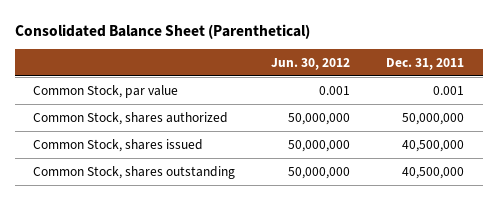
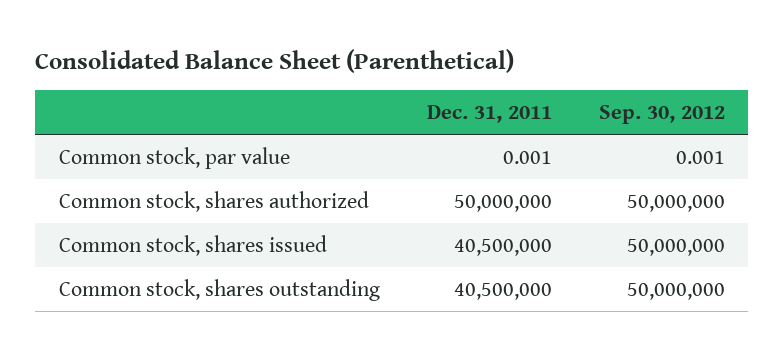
[271,57,351,70] Jun. 30, 2012 -> none
none -> [598,104,725,124] Sep. 30, 2012
[32,84,178,98] Common Stock, par value -> [58,146,290,169] Common stock, par value
[32,111,228,125] Common Stock, shares authorized -> [58,190,369,212] Common stock, shares authorized
[32,138,203,152] Common Stock, shares issued -> [58,234,327,256] Common stock, shares issued
[32,165,235,179] Common Stock, shares outstanding -> [58,278,380,301] Common stock, shares outstanding

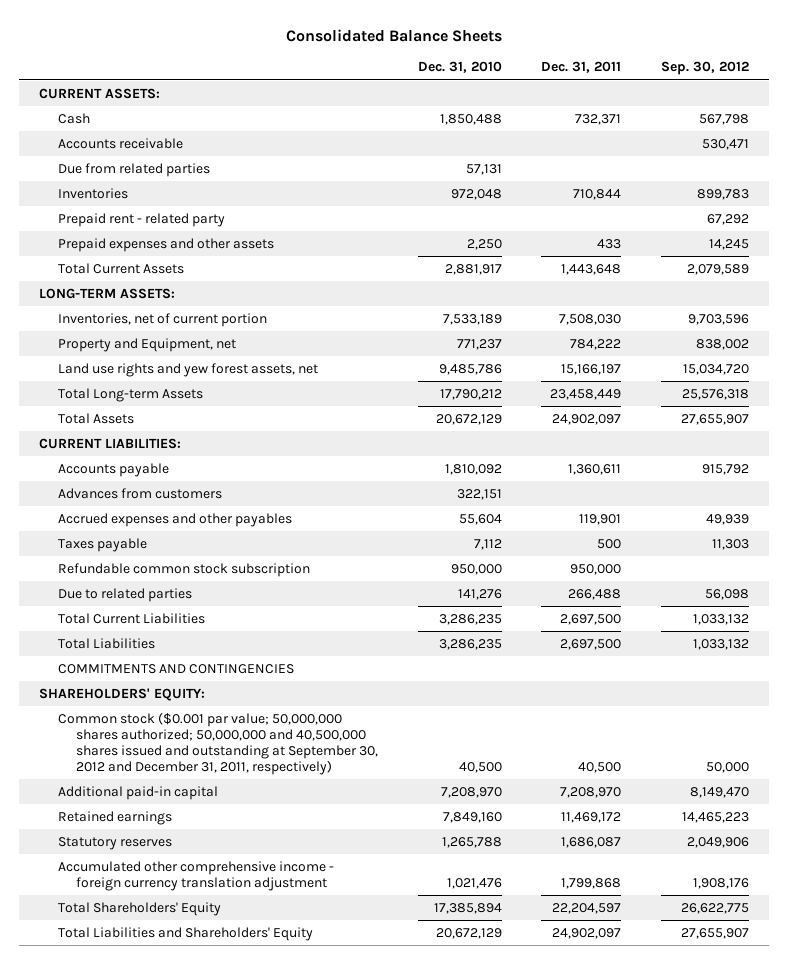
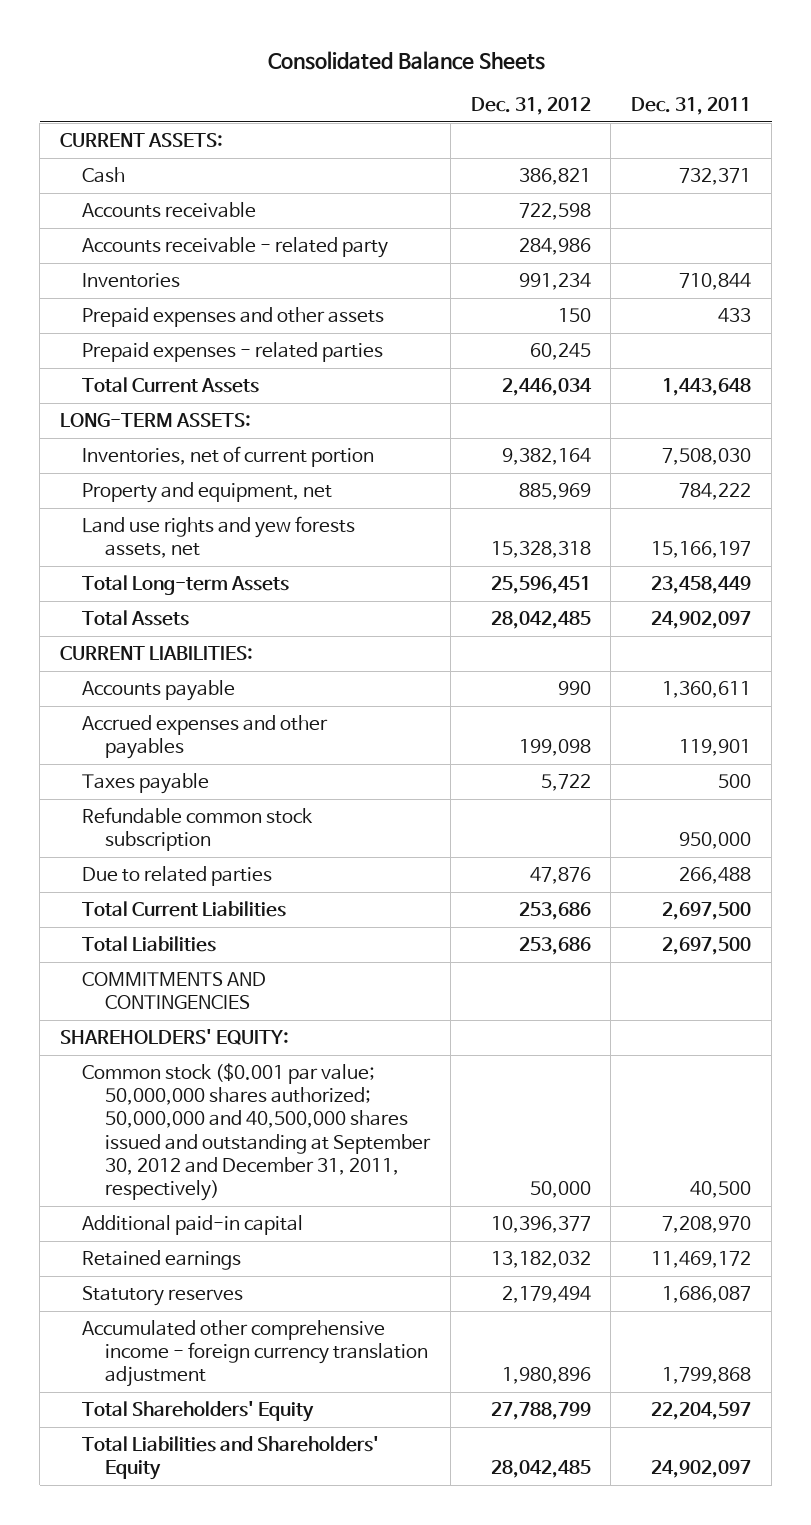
[417,61,502,74] Dec. 31, 2010 -> none
[661,61,750,76] Sep. 30, 2012 -> none
none -> [470,96,591,115] Dec. 31, 2012
[57,162,210,177] Due from related parties -> [82,237,389,259] Accounts receivable - related party
[57,212,225,227] Prepaid rent - related party -> none
none -> [82,342,384,363] Prepaid expenses - related parties
[57,337,236,352] Property and Equipment, net -> [82,482,333,504] Property and equipment, net
[57,362,318,377] Land use rights and yew forest assets, net -> [82,516,356,559] Land use rights and yew forests assets, net
[57,487,222,499] Advances from customers -> none

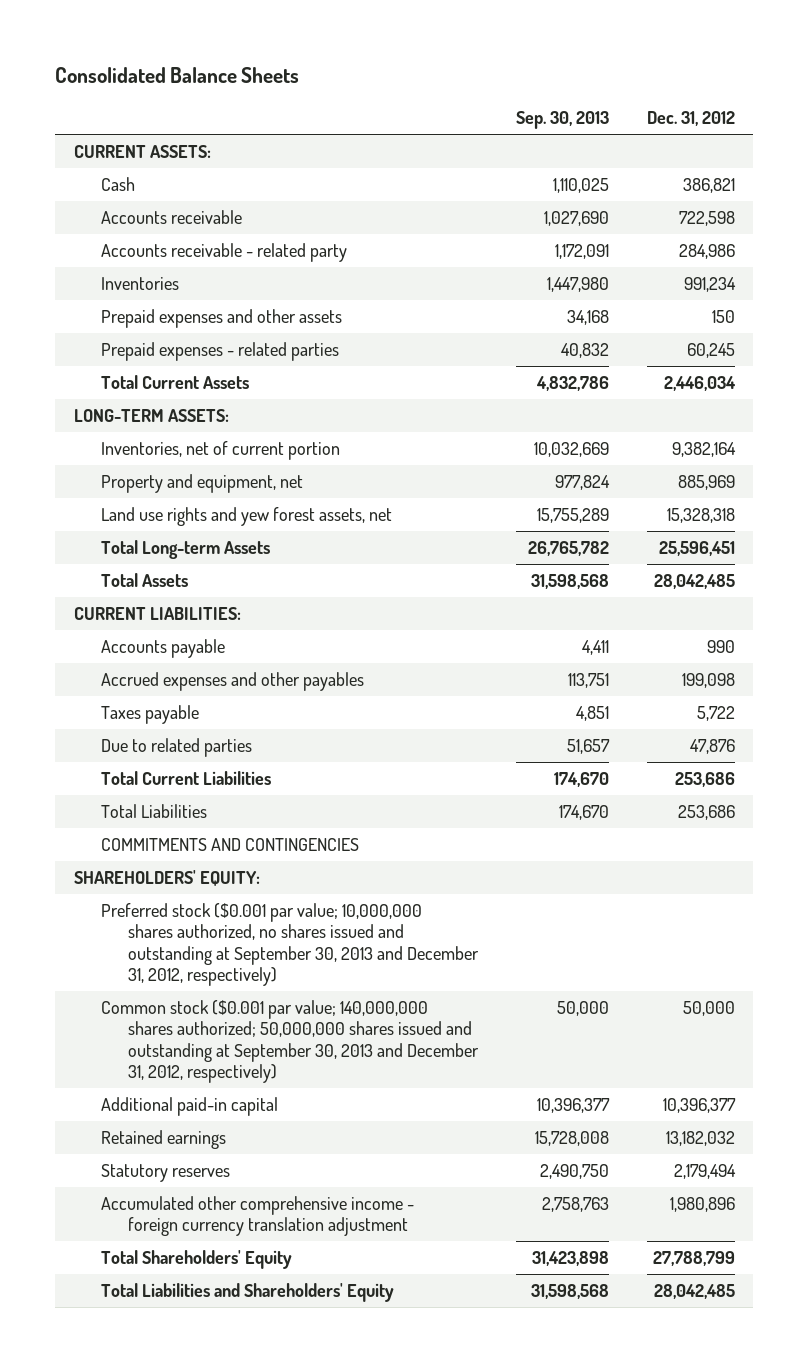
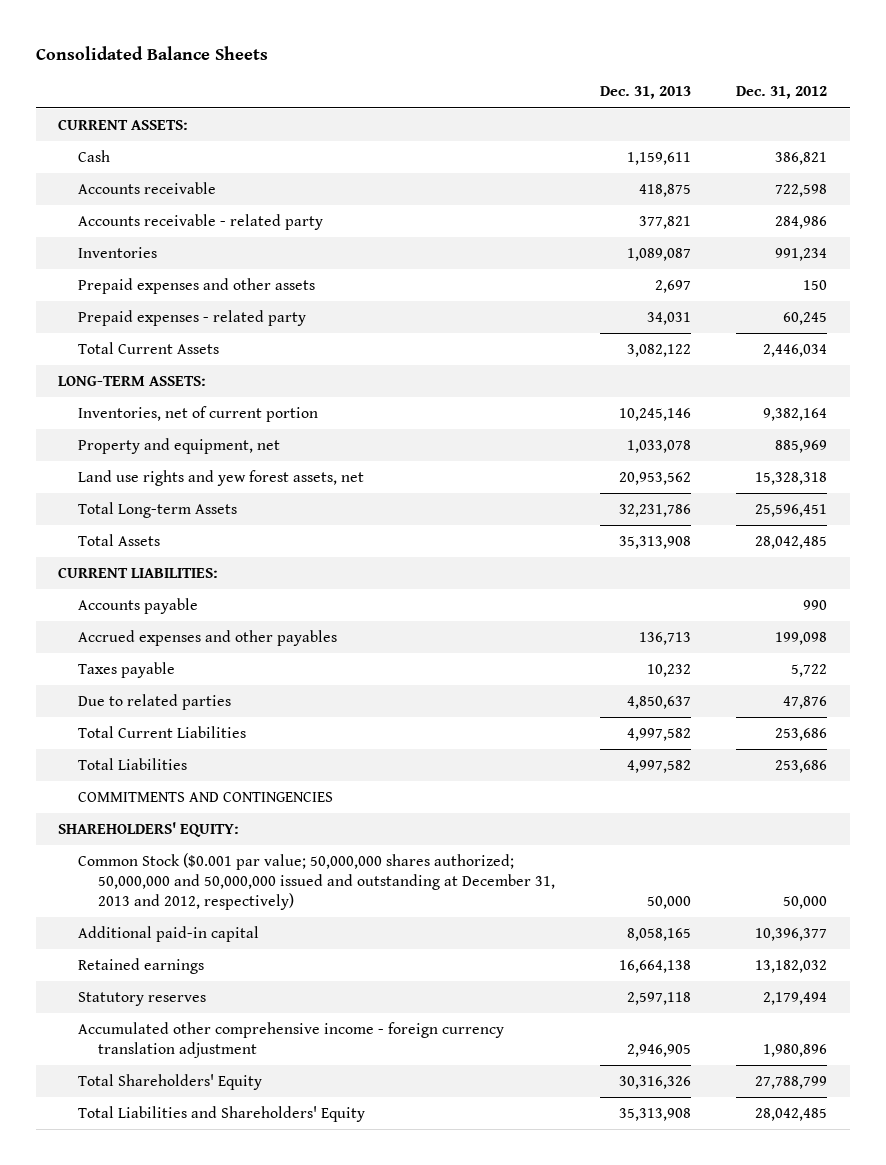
[515,111,609,130] Sep. 30, 2013 -> none
none -> [599,86,691,100] Dec. 31, 2013
[100,342,339,362] Prepaid expenses - related parties -> [78,309,307,326] Prepaid expenses - related party
[100,903,479,987] Preferred stock ($0.001 par value; 10,000,000 shares authorized, no shares issued and outstanding at September 30, 2013 and December 31, 2012, respectively) -> none
[100,1000,479,1084] Common stock ($0.001 par value; 140,000,000 shares authorized; 50,000,000 shares issued and outstanding at September 30, 2013 and December 31, 2012, respectively) -> [78,852,555,910] Common Stock ($0.001 par value; 50,000,000 shares authorized; 50,000,000 and 50,000,000 issued and outstanding at December 31, 2013 and 2012, respectively)

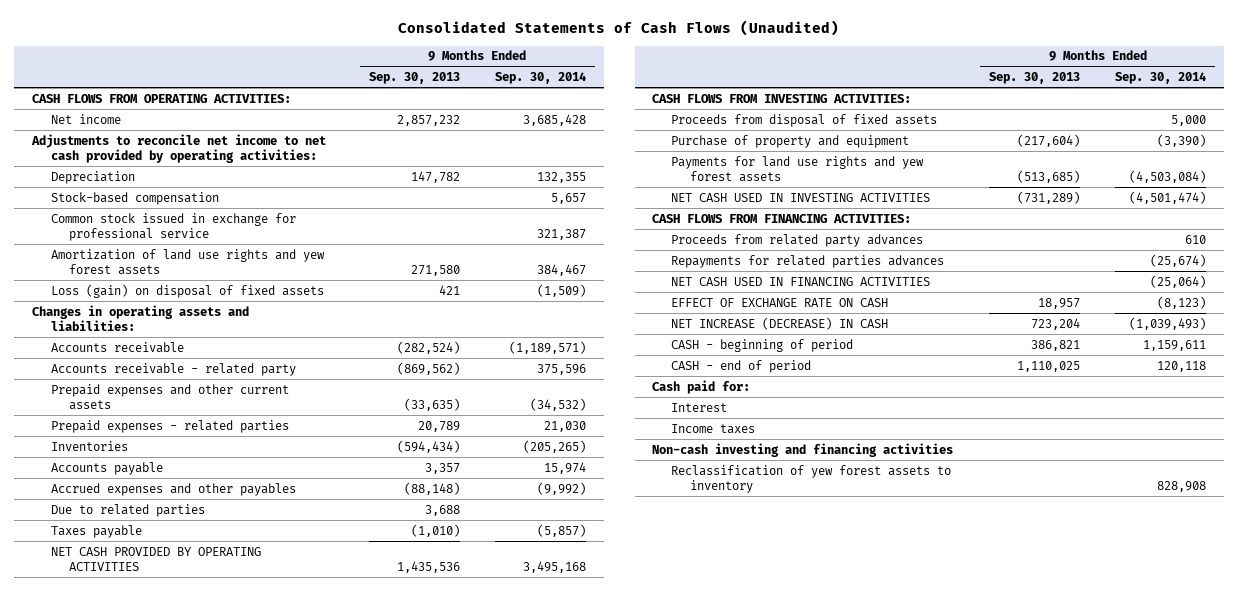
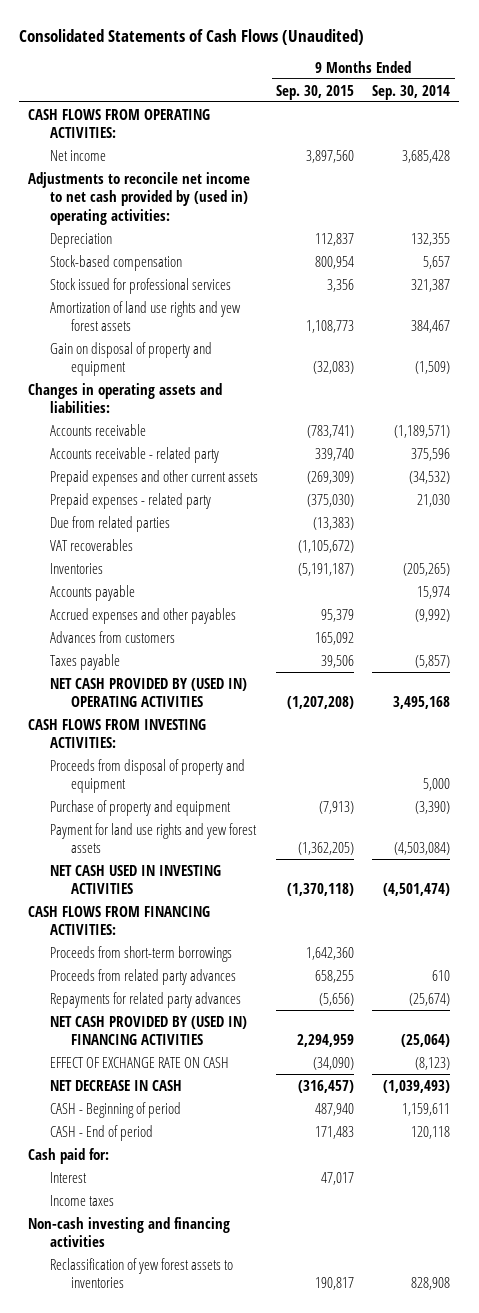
[368,72,460,85] Sep. 30, 2013 -> none
none -> [276,84,355,100] Sep. 30, 2015
[31,133,327,163] Adjustments to reconcile net income to net cash provided by operating activities: -> [28,171,251,225] Adjustments to reconcile net income to net cash provided by (used in) operating activities:
[50,212,296,241] Common stock issued in exchange for professional service -> [49,277,231,294] Stock issued for professional services
[50,283,324,298] Loss (gain) on disposal of fixed assets -> [49,341,212,377] Gain on disposal of property and equipment
[50,419,289,433] Prepaid expenses - related parties -> [49,492,211,509] Prepaid expenses - related party
none -> [49,515,170,532] Due from related parties
none -> [49,538,133,551] VAT recoverables
[50,503,205,517] Due to related parties -> none
none -> [49,630,175,643] Advances from customers
[50,546,261,571] NET CASH PROVIDED BY OPERATING ACTIVITIES -> [49,677,247,708] NET CASH PROVIDED BY (USED IN) OPERATING ACTIVITIES
[670,113,937,127] Proceeds from disposal of fixed assets -> [49,758,245,794] Proceeds from disposal of property and equipment
[670,155,924,182] Payments for land use rights and yew forest assets -> [49,822,257,854] Payment for land use rights and yew forest assets
none -> [49,945,232,962] Proceeds from short-term borrowings
[670,254,944,268] Repayments for related parties advances -> [49,991,241,1008] Repayments for related party advances
[670,276,930,286] NET CASH USED IN FINANCING ACTIVITIES -> [49,1015,247,1046] NET CASH PROVIDED BY (USED IN) FINANCING ACTIVITIES
[670,316,888,330] NET INCREASE (DECREASE) IN CASH -> [49,1079,182,1091] NET DECREASE IN CASH
[670,338,853,352] CASH - beginning of period -> [49,1101,181,1118] CASH - Beginning of period
[670,359,811,373] CASH - end of period -> [49,1124,153,1141] CASH - End of period
[670,464,951,493] Reclassification of yew forest assets to inventory -> [49,1257,233,1289] Reclassification of yew forest assets to inventories

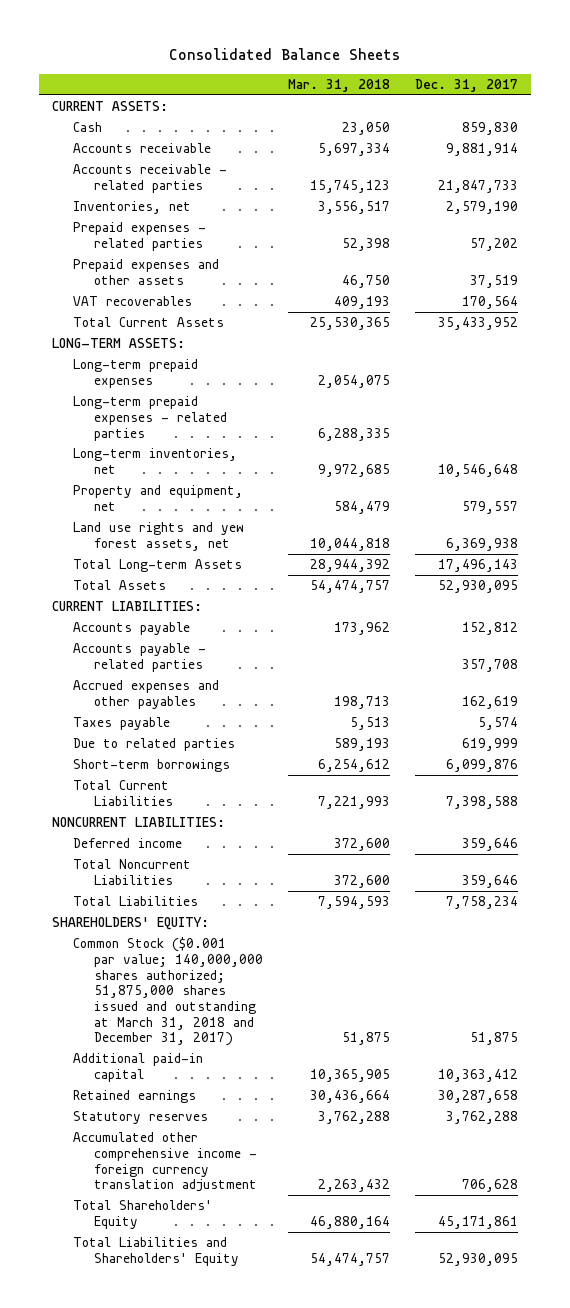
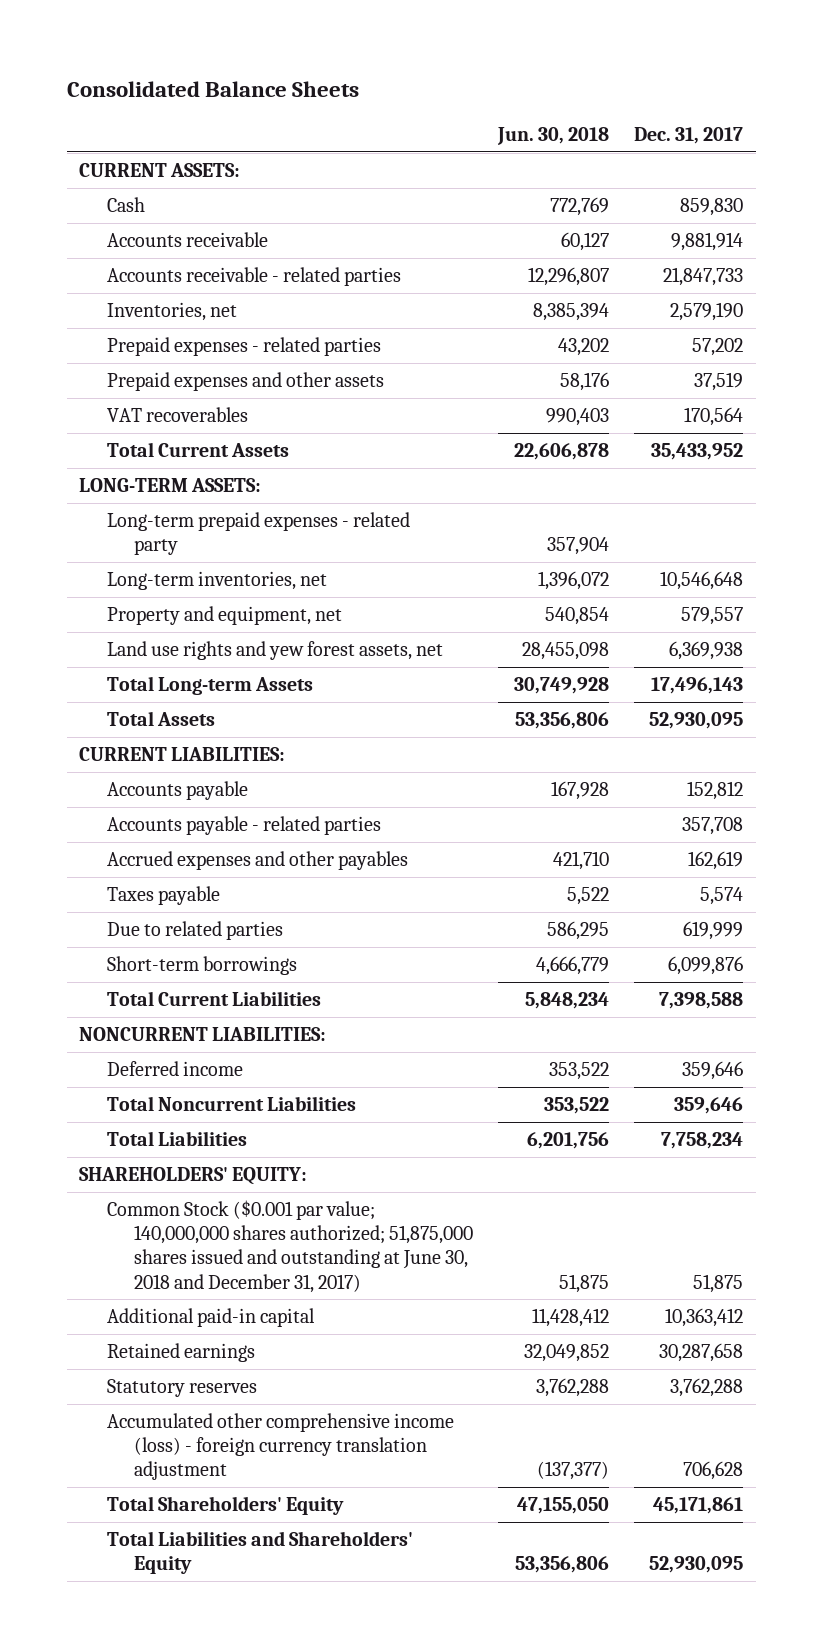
[288,78,391,92] Mar. 31, 2018 -> none
none -> [496,126,609,145] Jun. 30, 2018
[72,396,228,441] Long-term prepaid expenses - related parties -> none
[72,359,198,388] Long-term prepaid expenses -> [106,512,410,556] Long-term prepaid expenses - related party
[72,937,264,1047] Common Stock ($0.001 par value; 140,000,000 shares authorized; 51,875,000 shares issued and outstanding at March 31, 2018 and December 31, 2017) -> [106,1200,473,1293] Common Stock ($0.001 par value; 140,000,000 shares authorized; 51,875,000 shares issued and outstanding at June 30, 2018 and December 31, 2017)
[72,1132,258,1193] Accumulated other comprehensive income - foreign currency translation adjustment -> [106,1413,454,1481] Accumulated other comprehensive income (loss) - foreign currency translation adjustment

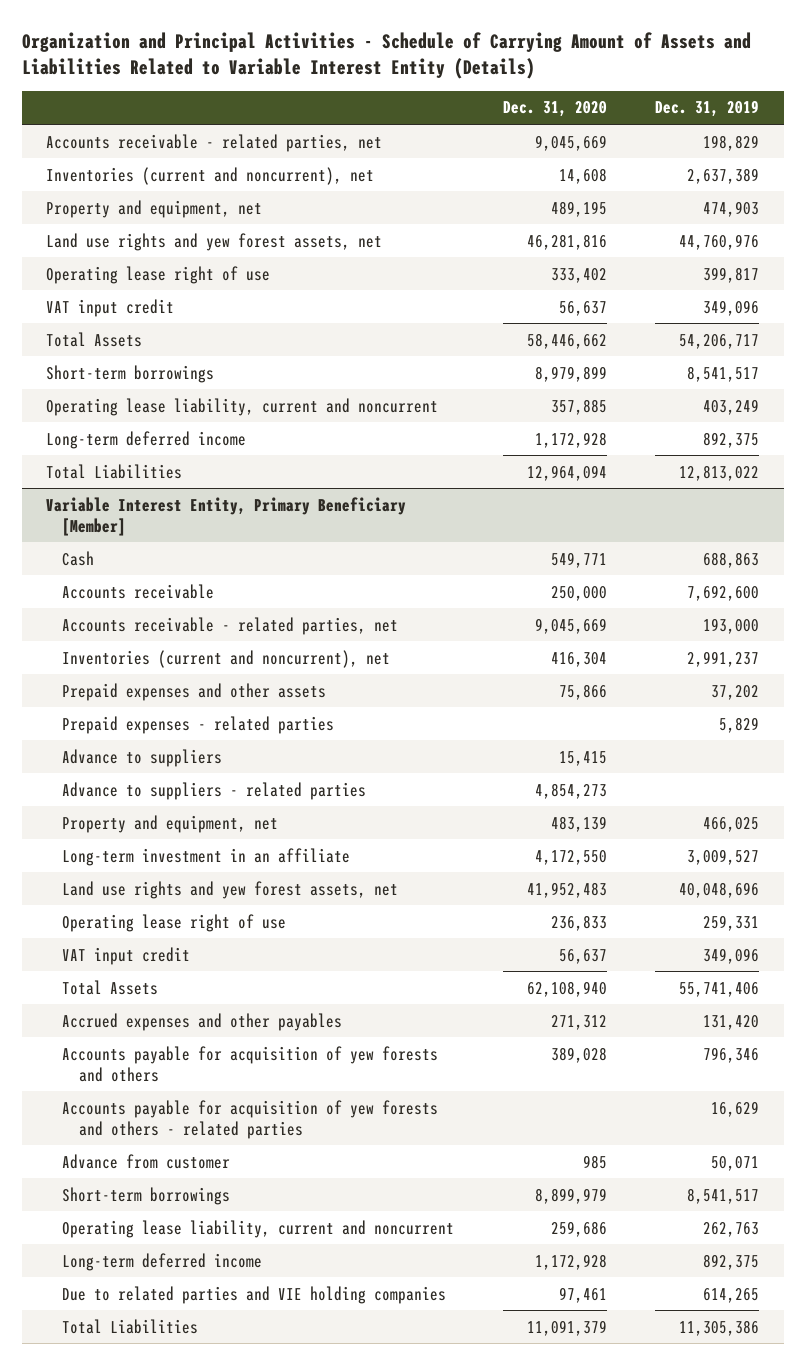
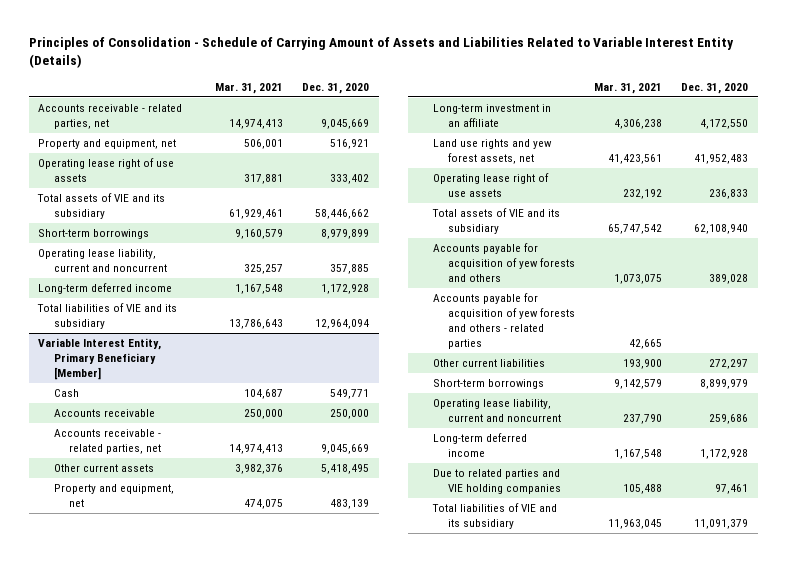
[21,31,751,79] Organization and Principal Activities - Schedule of Carrying Amount of Assets and Liabilities Related to Variable Interest Entity (Details) -> [28,36,734,68] Principles of Consolidation - Schedule of Carrying Amount of Assets and Liabilities Related to Variable Interest Entity (Details)
[655,100,760,118] Dec. 31, 2019 -> none
none -> [215,82,284,94] Mar. 31, 2021
[46,166,375,185] Inventories (current and noncurrent), net -> none
[46,232,383,251] Land use rights and yew forest assets, net -> none
[46,298,175,317] VAT input credit -> none
[550,200,607,217] 489,195 -> [330,139,370,150] 516,921
[46,265,271,284] Operating lease right of use -> [38,158,175,183] Operating lease right of use assets
[46,331,143,347] Total Assets -> [37,193,166,220] Total assets of VIE and its subsidiary
[46,463,183,479] Total Liabilities -> [37,303,178,330] Total liabilities of VIE and its subsidiary
[62,649,391,668] Inventories (current and noncurrent), net -> none
[62,682,327,701] Prepaid expenses and other assets -> none
[62,715,335,734] Prepaid expenses - related parties -> none
[62,748,223,767] Advance to suppliers -> none
[62,781,367,800] Advance to suppliers - related parties -> none
none -> [53,464,154,473] Other current assets
[62,946,191,965] VAT input credit -> none
[62,1012,343,1031] Accrued expenses and other payables -> none
[62,913,287,932] Operating lease right of use -> [432,173,549,198] Operating lease right of use assets
[62,979,159,995] Total Assets -> [431,208,560,235] Total assets of VIE and its subsidiary
[62,1153,231,1169] Advance from customer -> none
none -> [432,359,545,368] Other current liabilities
[62,1318,199,1334] Total Liabilities -> [431,503,557,530] Total liabilities of VIE and its subsidiary

